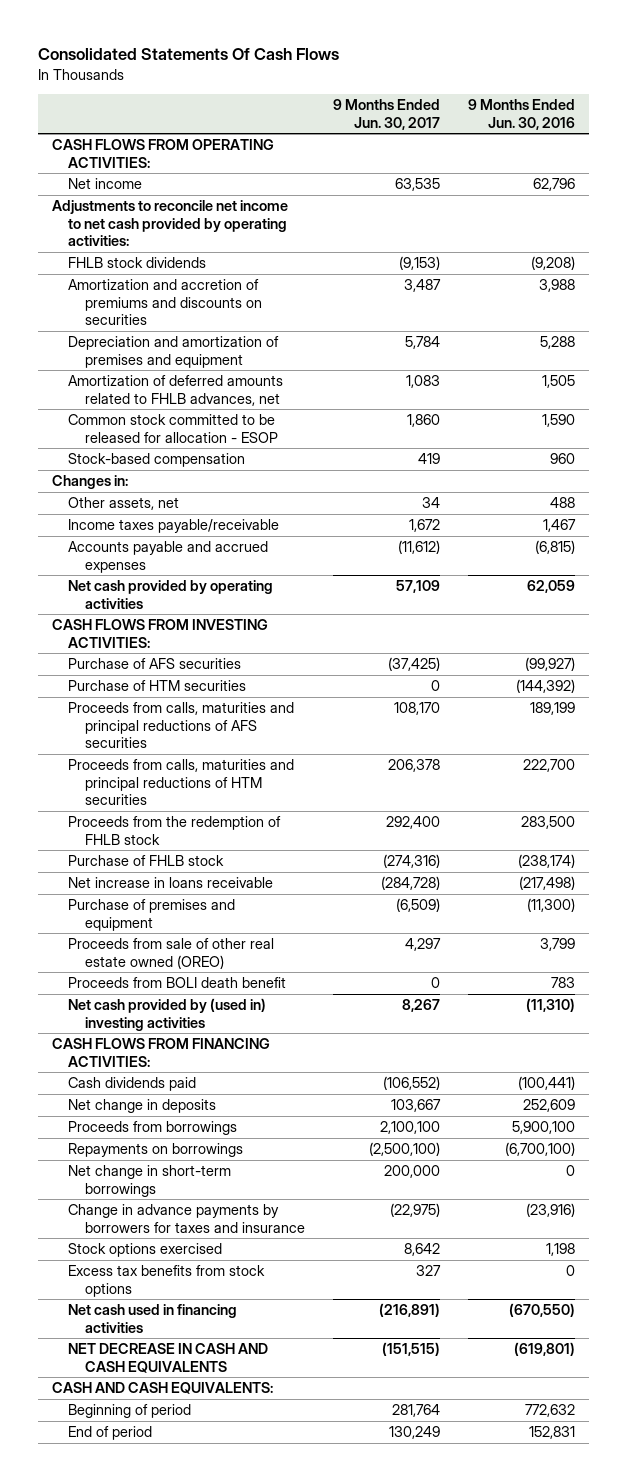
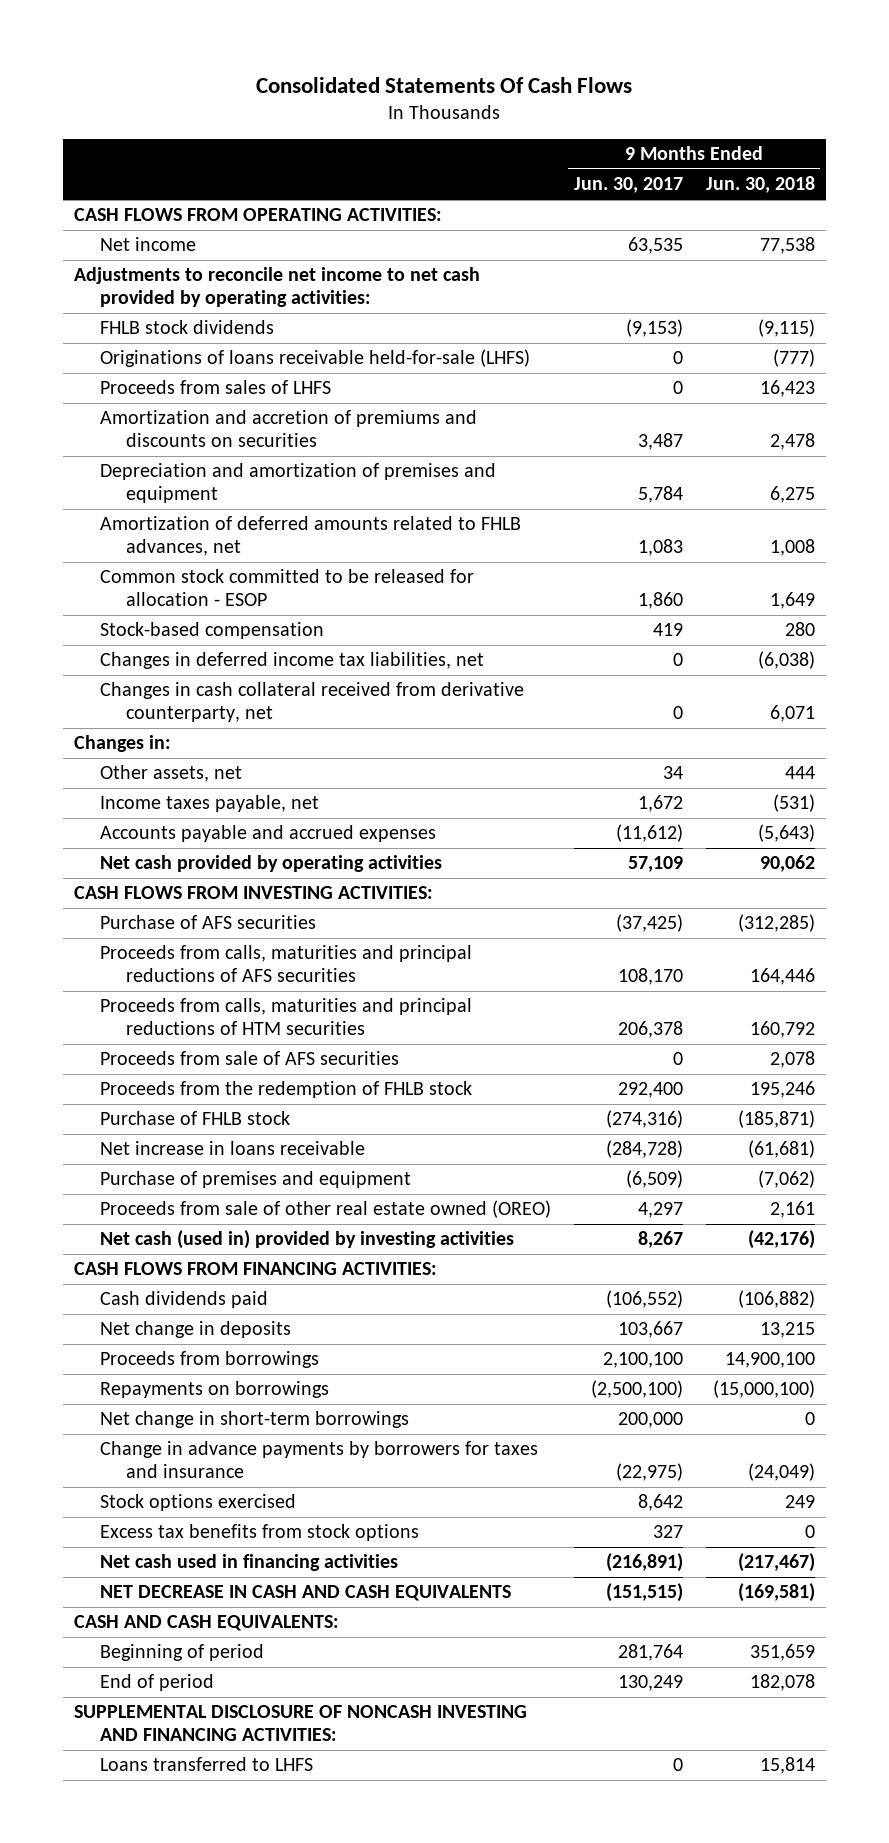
[467,99,575,130] 9 Months Ended Jun. 30, 2016 -> none
none -> [705,176,815,194] Jun. 30, 2018
none -> [99,349,530,368] Originations of loans receivable held-for-sale (LHFS)
none -> [99,380,331,395] Proceeds from sales of LHFS
none -> [99,652,484,670] Changes in deferred income tax liabilities, net
none -> [99,682,524,723] Changes in cash collateral received from derivative counterparty, net
[68,519,280,534] Income taxes payable/receivable -> [99,795,319,813] Income taxes payable, net
[68,680,247,692] Purchase of HTM securities -> none
none -> [99,1051,399,1066] Proceeds from sale of AFS securities
[68,977,287,989] Proceeds from BOLI death benefit -> none
[68,998,267,1031] Net cash provided by (used in) investing activities -> [99,1230,514,1250] Net cash (used in) provided by investing activities
none -> [74,1705,528,1742] SUPPLEMENTAL DISCLOSURE OF NONCASH INVESTING AND FINANCING ACTIVITIES:
none -> [99,1757,313,1772] Loans transferred to LHFS

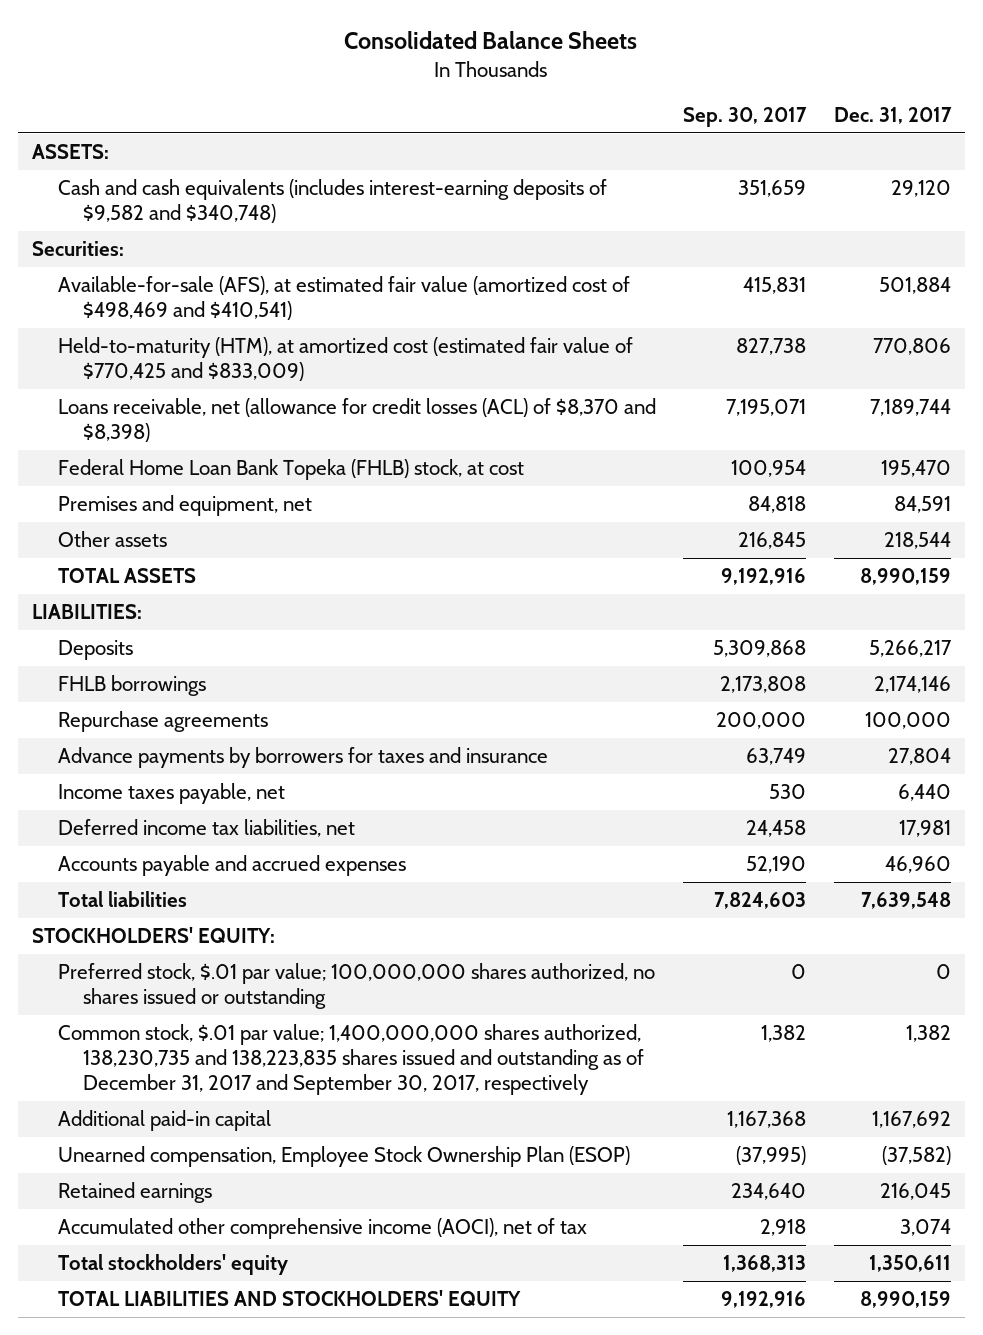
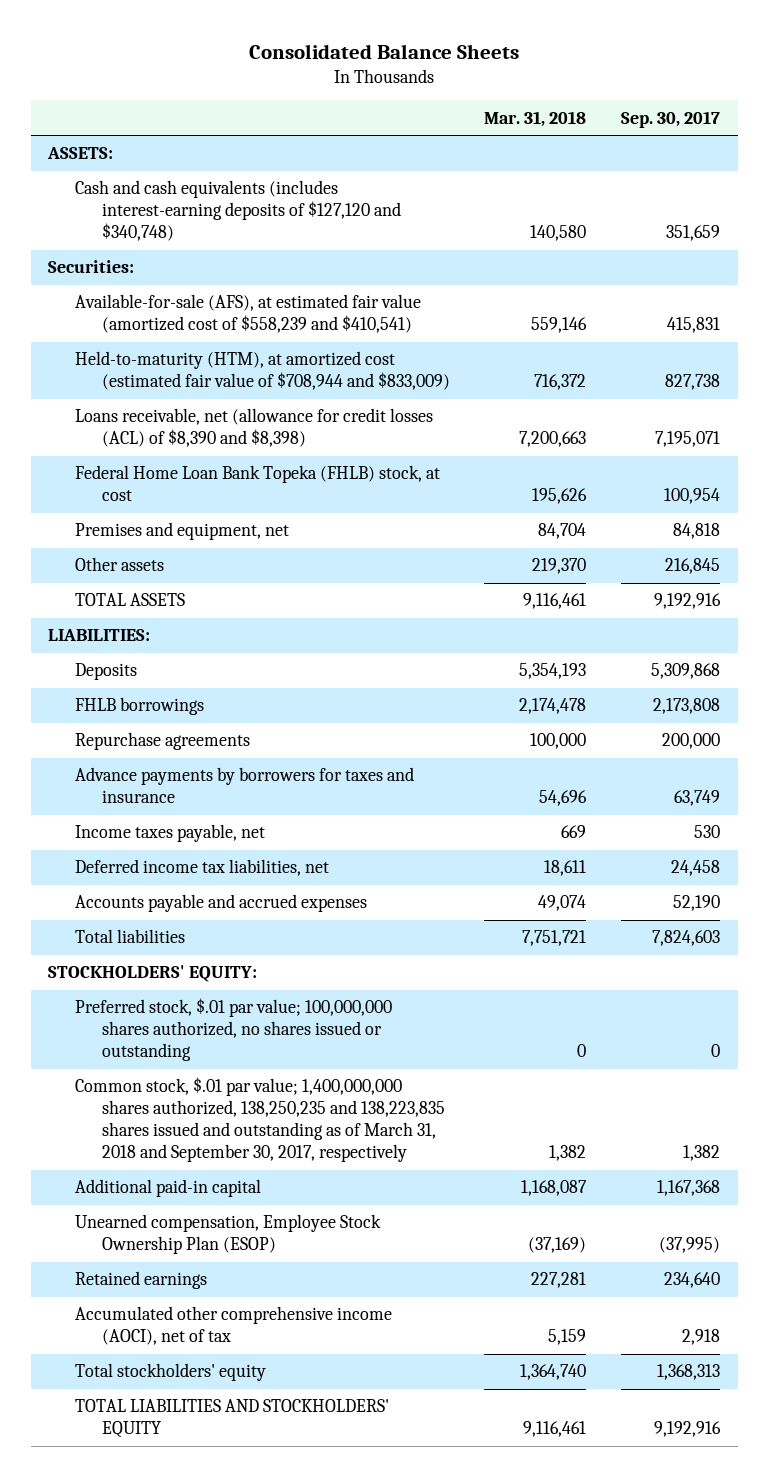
[833,107,952,125] Dec. 31, 2017 -> none
none -> [484,110,587,127] Mar. 31, 2018
[57,178,607,223] Cash and cash equivalents (includes interest-earning deposits of $9,582 and $340,748) -> [74,180,401,242] Cash and cash equivalents (includes interest-earning deposits of $127,120 and $340,748)
[57,275,630,320] Available-for-sale (AFS), at estimated fair value (amortized cost of $498,469 and $410,541) -> [74,294,421,334] Available-for-sale (AFS), at estimated fair value (amortized cost of $558,239 and $410,541)
[57,336,633,381] Held-to-maturity (HTM), at amortized cost (estimated fair value of $770,425 and $833,009) -> [74,351,450,391] Held-to-maturity (HTM), at amortized cost (estimated fair value of $708,944 and $833,009)
[57,397,656,442] Loans receivable, net (allowance for credit losses (ACL) of $8,370 and $8,398) -> [74,408,433,448] Loans receivable, net (allowance for credit losses (ACL) of $8,390 and $8,398)
[57,1023,645,1095] Common stock, $.01 par value; 1,400,000,000 shares authorized, 138,230,735 and 138,223,835 shares issued and outstanding as of December 31, 2017 and September 30, 2017, respectively -> [74,1077,445,1163] Common stock, $.01 par value; 1,400,000,000 shares authorized, 138,250,235 and 138,223,835 shares issued and outstanding as of March 31, 2018 and September 30, 2017, respectively

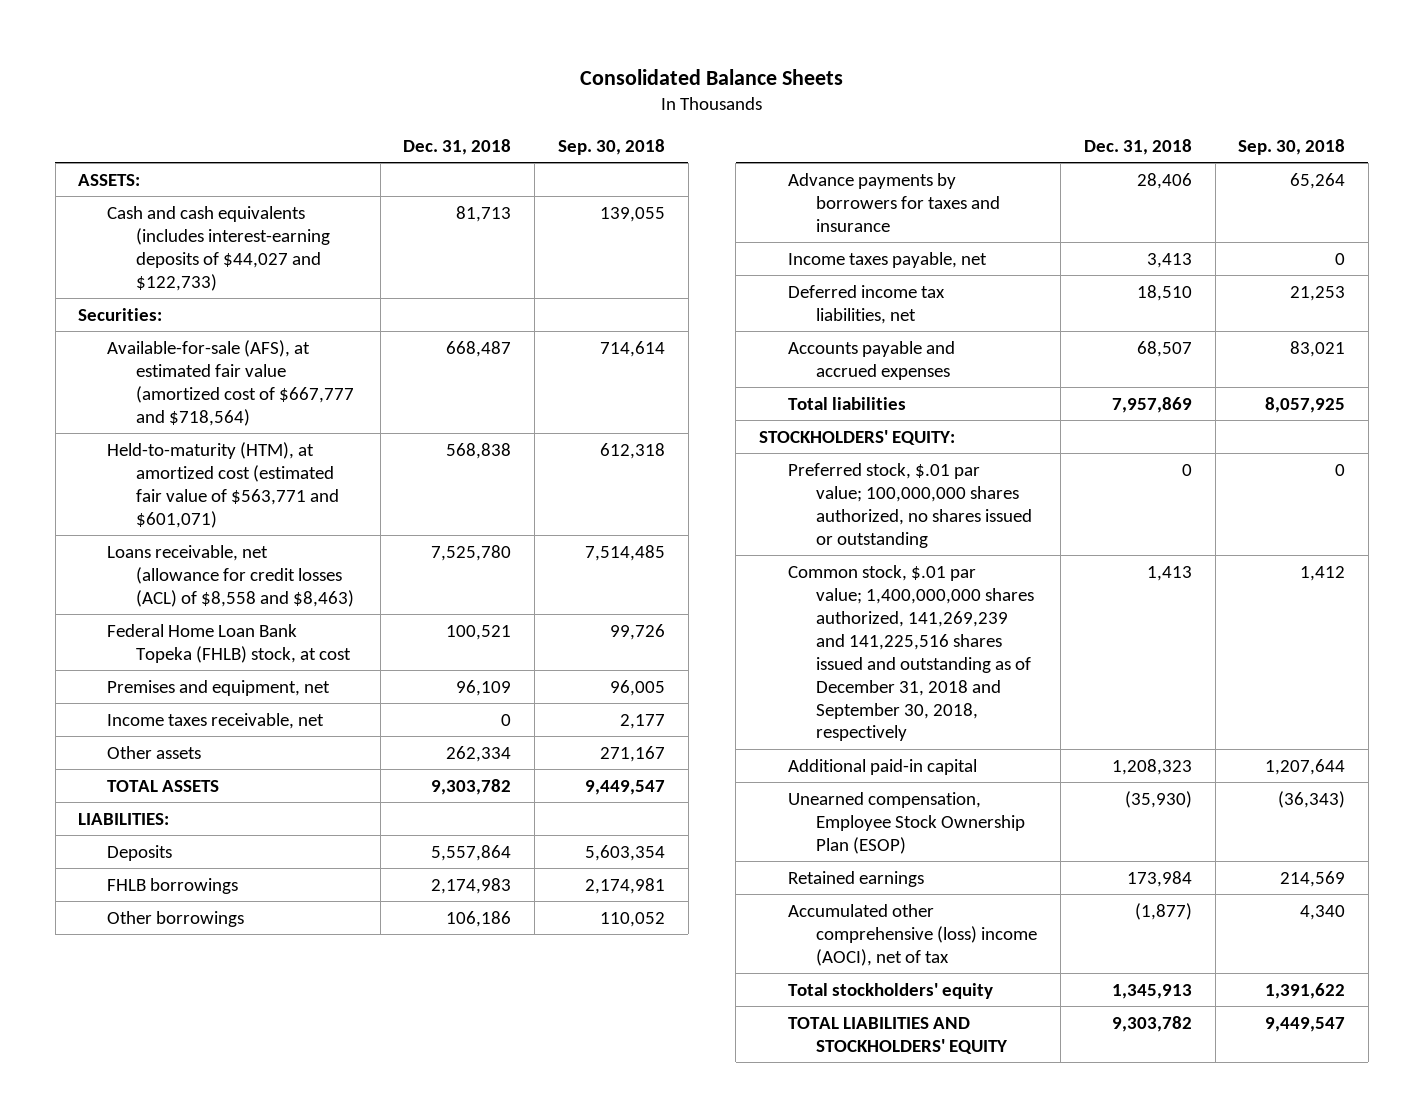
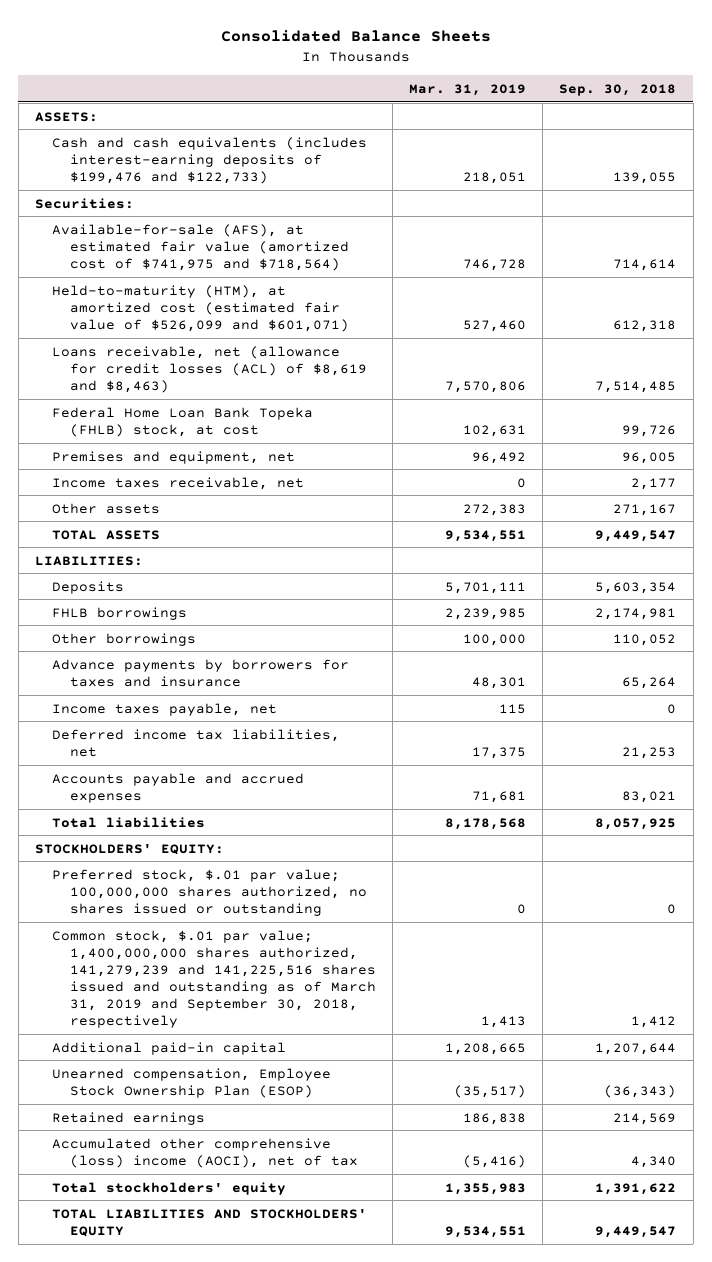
[403,138,512,155] Dec. 31, 2018 -> none
none -> [409,83,527,96] Mar. 31, 2019
[107,205,330,291] Cash and cash equivalents (includes interest-earning deposits of $44,027 and $122,733) -> [52,136,368,184] Cash and cash equivalents (includes interest-earning deposits of $199,476 and $122,733)
[107,339,354,426] Available-for-sale (AFS), at estimated fair value (amortized cost of $667,777 and $718,564) -> [52,223,349,271] Available-for-sale (AFS), at estimated fair value (amortized cost of $741,975 and $718,564)
[107,441,339,528] Held-to-maturity (HTM), at amortized cost (estimated fair value of $563,771 and $601,071) -> [52,284,349,332] Held-to-maturity (HTM), at amortized cost (estimated fair value of $526,099 and $601,071)
[107,544,354,607] Loans receivable, net (allowance for credit losses (ACL) of $8,558 and $8,463) -> [52,345,367,393] Loans receivable, net (allowance for credit losses (ACL) of $8,619 and $8,463)
[787,564,1035,742] Common stock, $.01 par value; 1,400,000,000 shares authorized, 141,269,239 and 141,225,516 shares issued and outstanding as of December 31, 2018 and September 30, 2018, respectively -> [52,929,376,1028] Common stock, $.01 par value; 1,400,000,000 shares authorized, 141,279,239 and 141,225,516 shares issued and outstanding as of March 31, 2019 and September 30, 2018, respectively

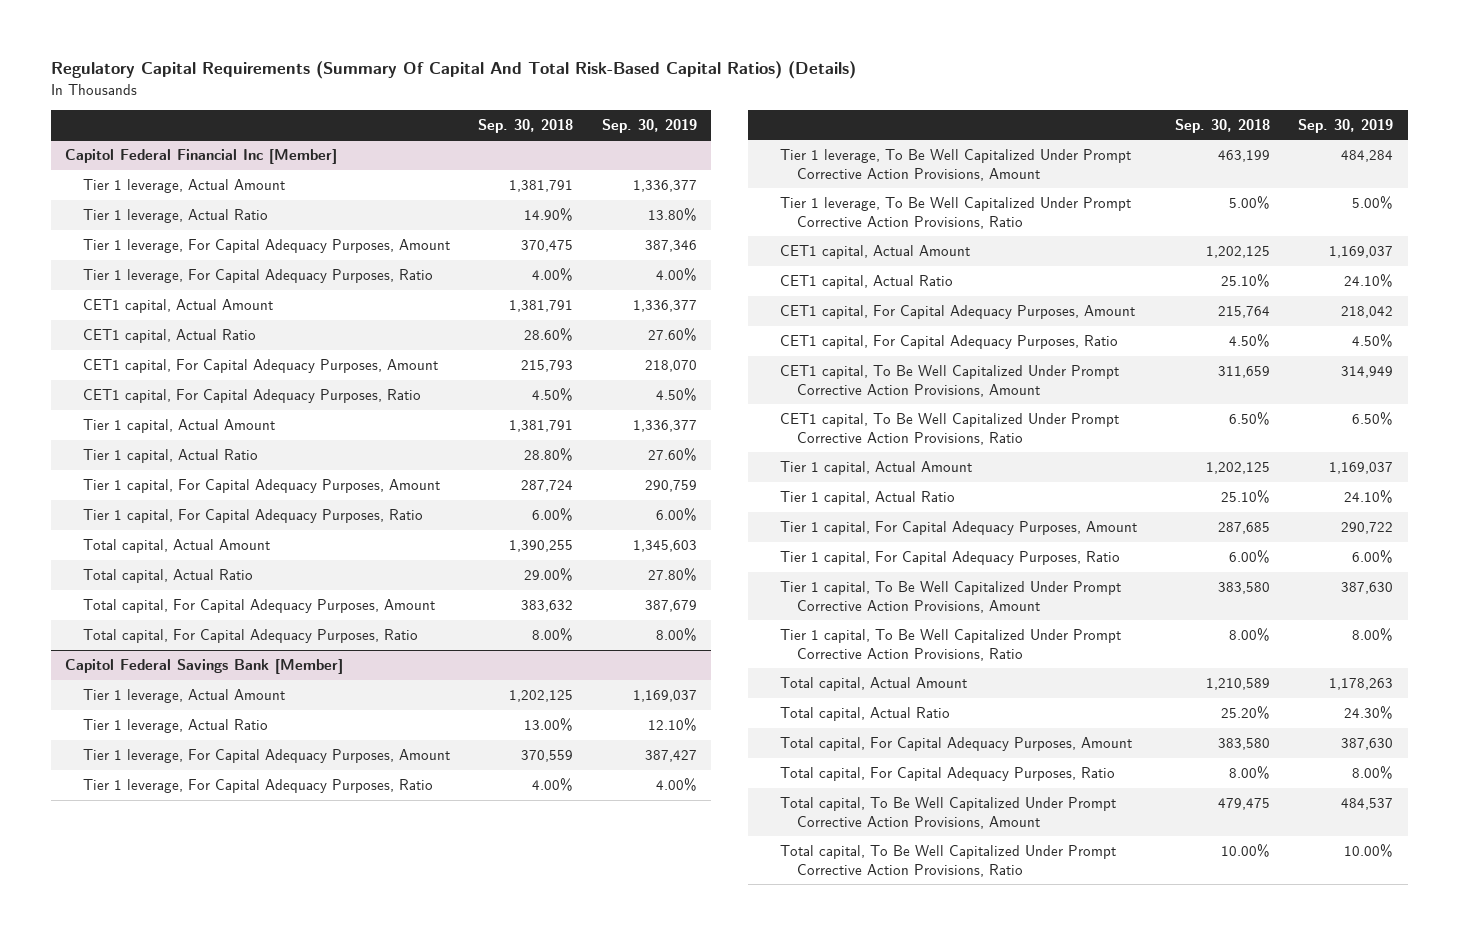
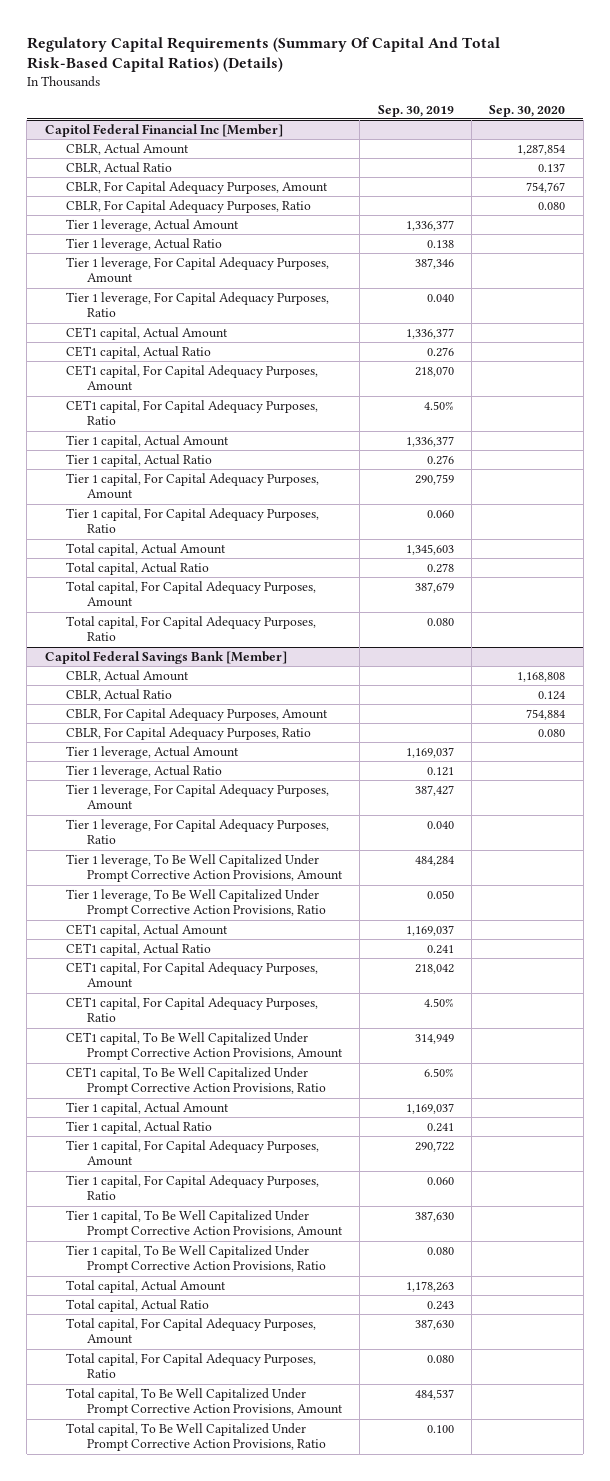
[478,118,574,133] Sep. 30, 2018 -> none
none -> [489,104,566,117] Sep. 30, 2020
none -> [65,142,189,155] CBLR, Actual Amount
none -> [65,161,172,174] CBLR, Actual Ratio
none -> [65,180,328,194] CBLR, For Capital Adequacy Purposes, Amount
none -> [65,199,311,213] CBLR, For Capital Adequacy Purposes, Ratio
[647,207,697,221] 13.80% -> [426,239,454,248] 0.138
[655,267,697,281] 4.00% -> [426,293,454,302] 0.040
[647,327,697,341] 27.60% -> [426,346,454,357] 0.276
[647,447,697,461] 27.60% -> [426,454,454,465] 0.276
[655,507,697,521] 6.00% -> [426,509,454,518] 0.060
[647,567,697,581] 27.80% -> [426,562,454,573] 0.278
[655,627,697,641] 8.00% -> [426,617,454,626] 0.080
none -> [65,669,189,682] CBLR, Actual Amount
none -> [65,688,172,701] CBLR, Actual Ratio
none -> [65,707,328,721] CBLR, For Capital Adequacy Purposes, Amount
none -> [65,726,311,740] CBLR, For Capital Adequacy Purposes, Ratio
[647,717,697,731] 12.10% -> [426,766,454,776] 0.121
[655,777,697,791] 4.00% -> [426,820,454,829] 0.040
[1352,195,1394,209] 5.00% -> [426,889,454,899] 0.050
[1344,273,1394,287] 24.10% -> [426,944,454,954] 0.241
[1344,489,1394,503] 24.10% -> [426,1122,454,1132] 0.241
[1352,549,1394,563] 6.00% -> [426,1176,454,1185] 0.060
[1352,627,1394,641] 8.00% -> [426,1246,454,1255] 0.080
[1344,705,1394,719] 24.30% -> [426,1300,454,1310] 0.243
[1352,765,1394,779] 8.00% -> [426,1354,454,1363] 0.080
[1344,843,1394,857] 10.00% -> [426,1424,454,1433] 0.100

